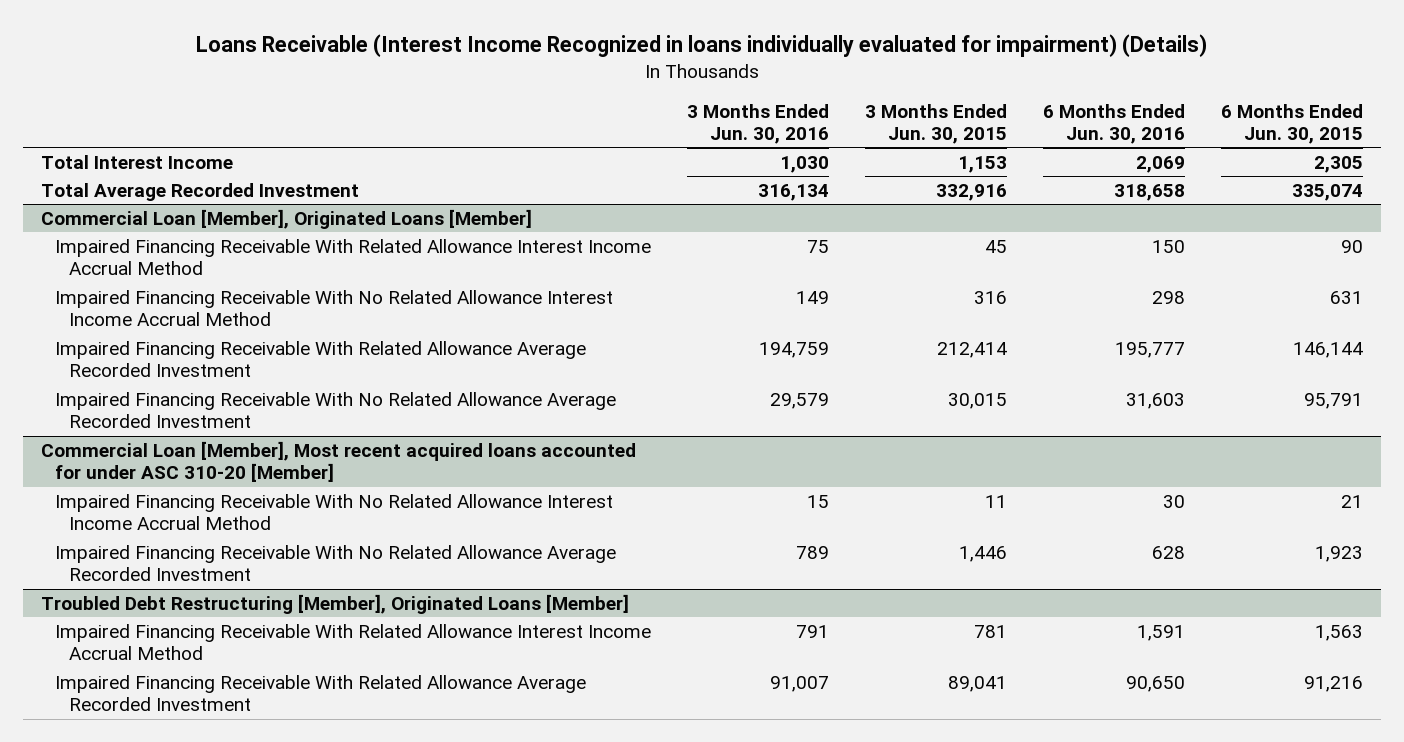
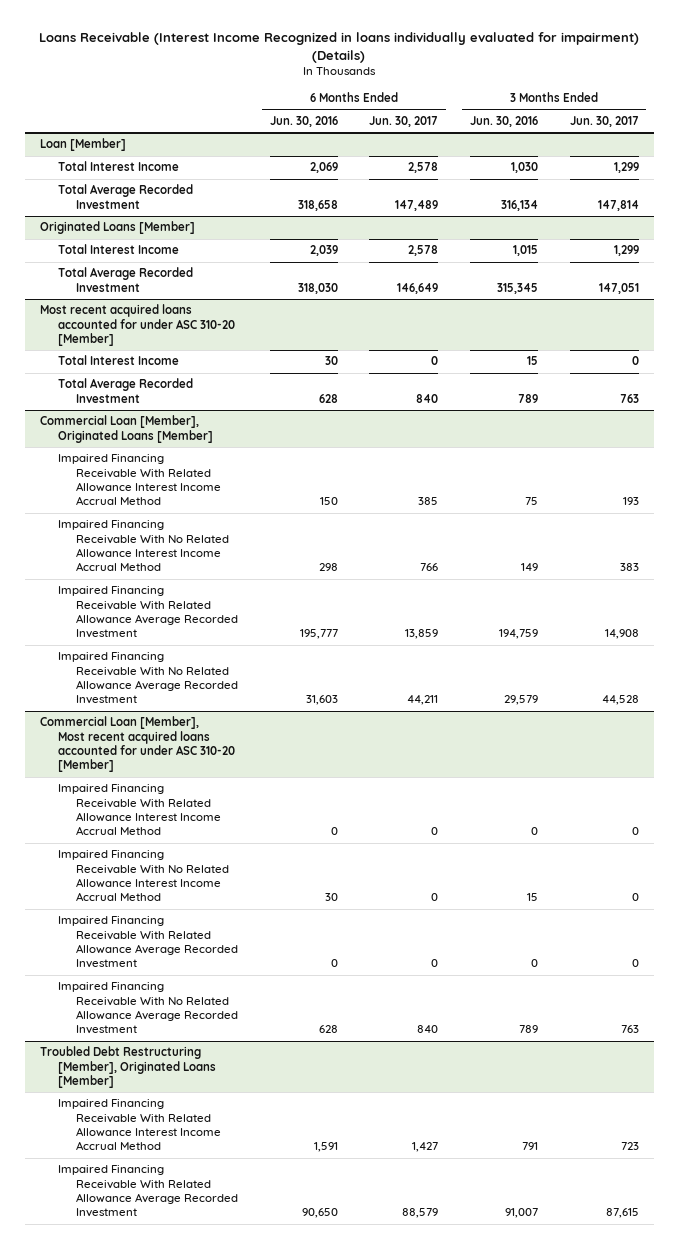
[864,103,1007,145] 3 Months Ended Jun. 30, 2015 -> none
[1220,103,1363,145] 6 Months Ended Jun. 30, 2015 -> none
none -> [369,115,439,127] Jun. 30, 2017
none -> [569,115,639,127] Jun. 30, 2017
none -> [40,138,127,152] Loan [Member]
none -> [40,221,196,235] Originated Loans [Member]
none -> [58,244,180,255] Total Interest Income
none -> [58,267,194,292] Total Average Recorded Investment
none -> [40,304,236,346] Most recent acquired loans accounted for under ASC 310-20 [Member]
none -> [58,355,180,366] Total Interest Income
none -> [58,378,194,403] Total Average Recorded Investment
none -> [58,784,222,836] Impaired Financing Receivable With Related Allowance Interest Income Accrual Method
none -> [58,916,239,969] Impaired Financing Receivable With Related Allowance Average Recorded Investment

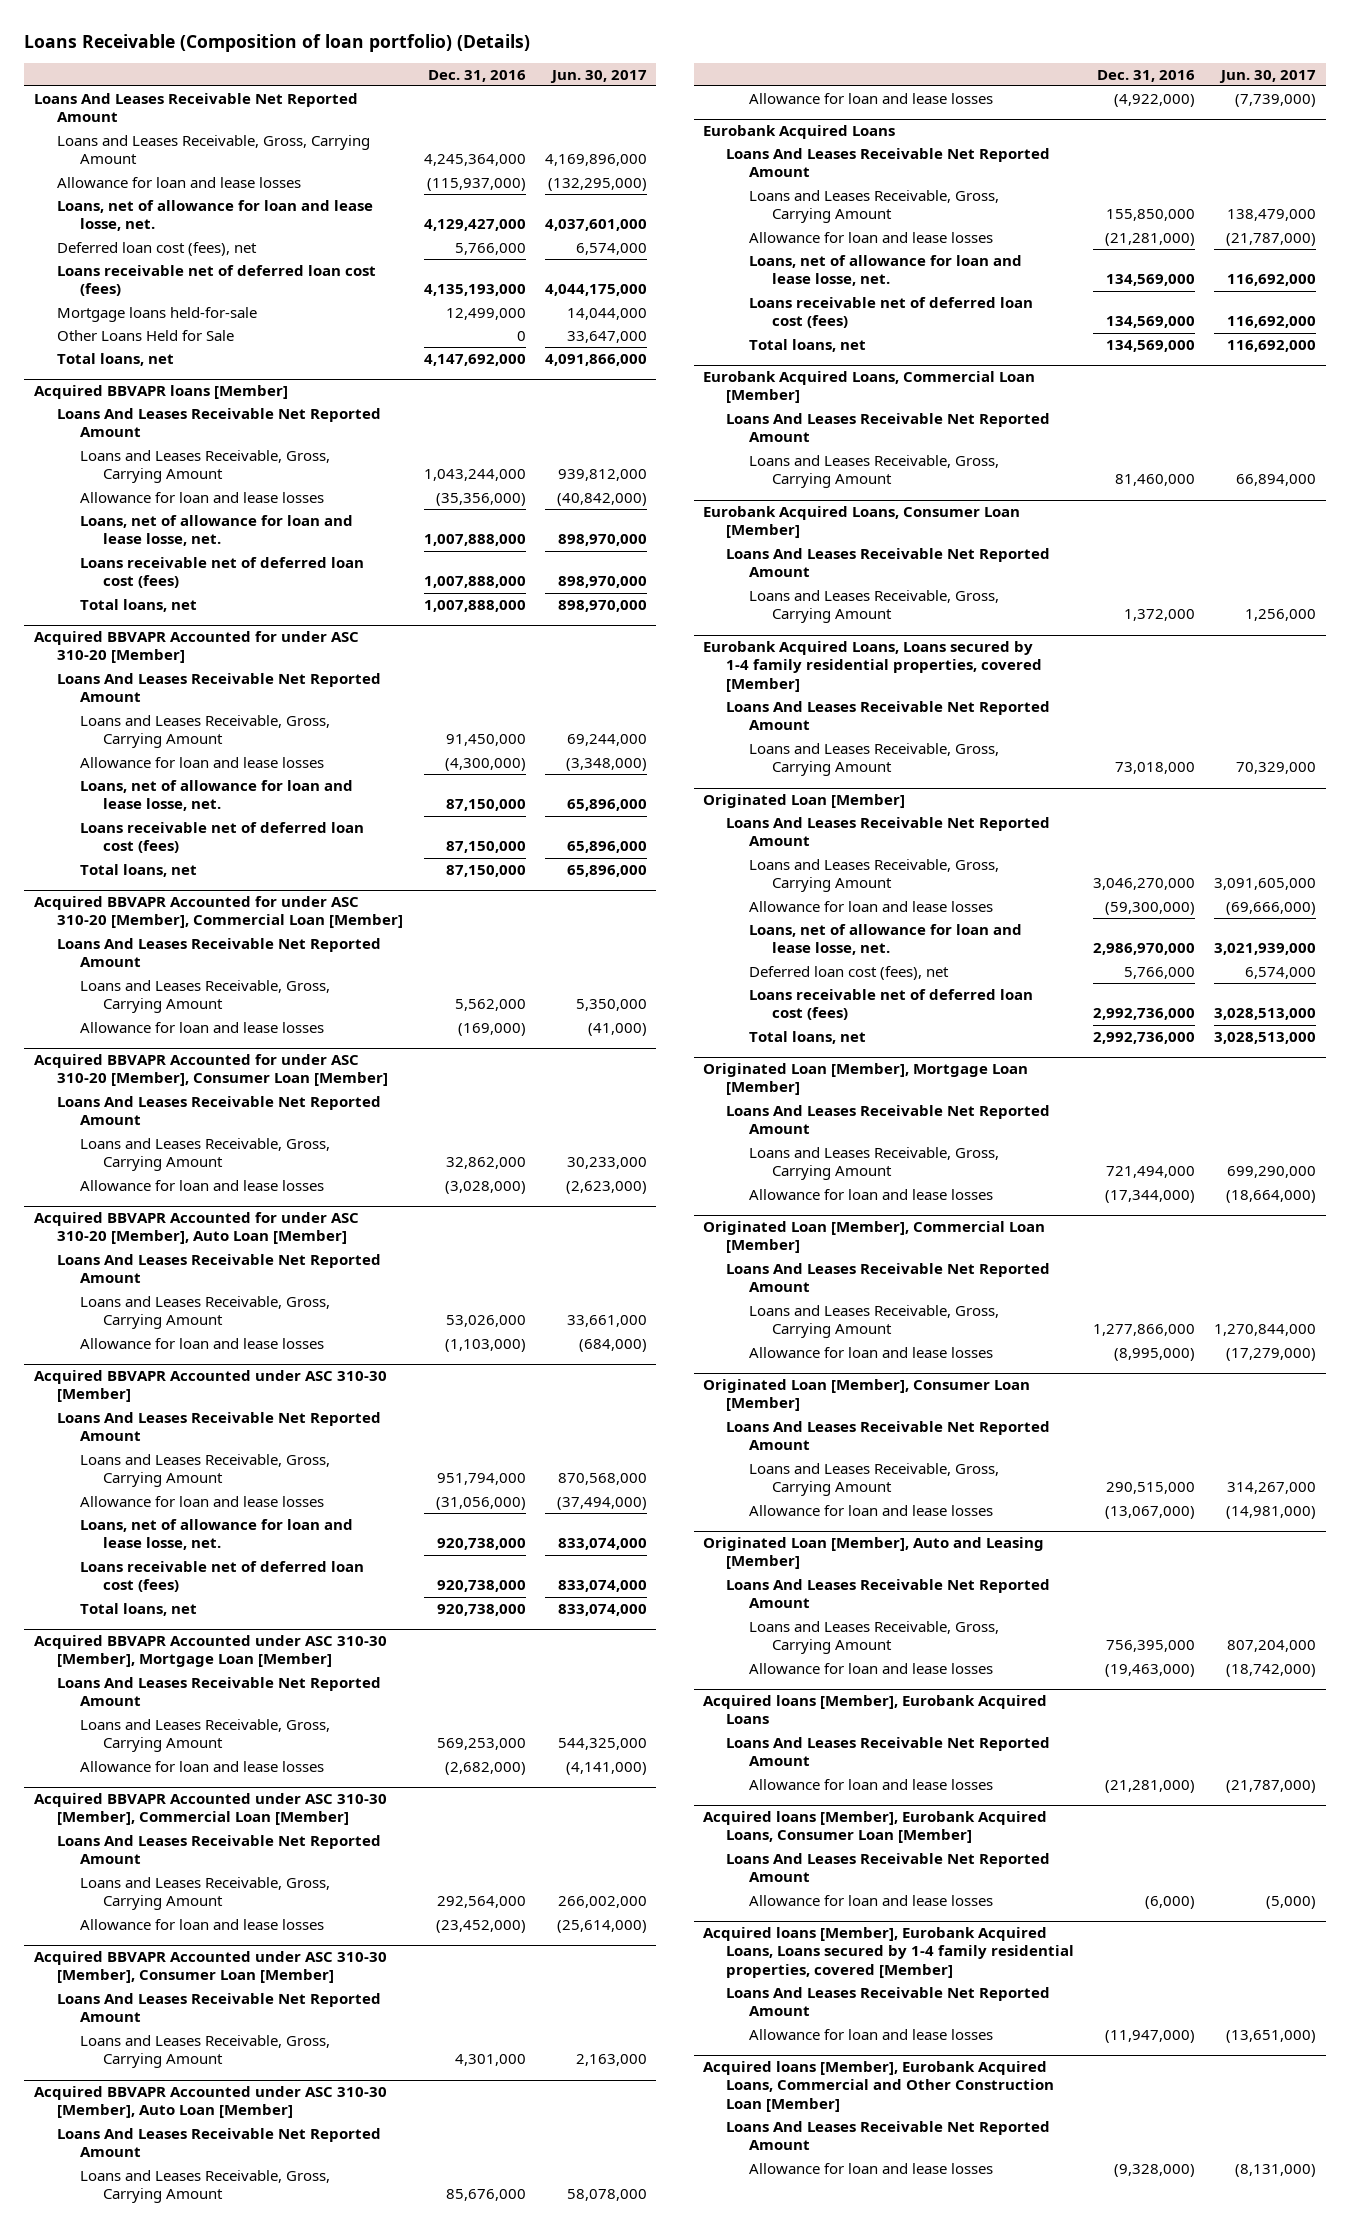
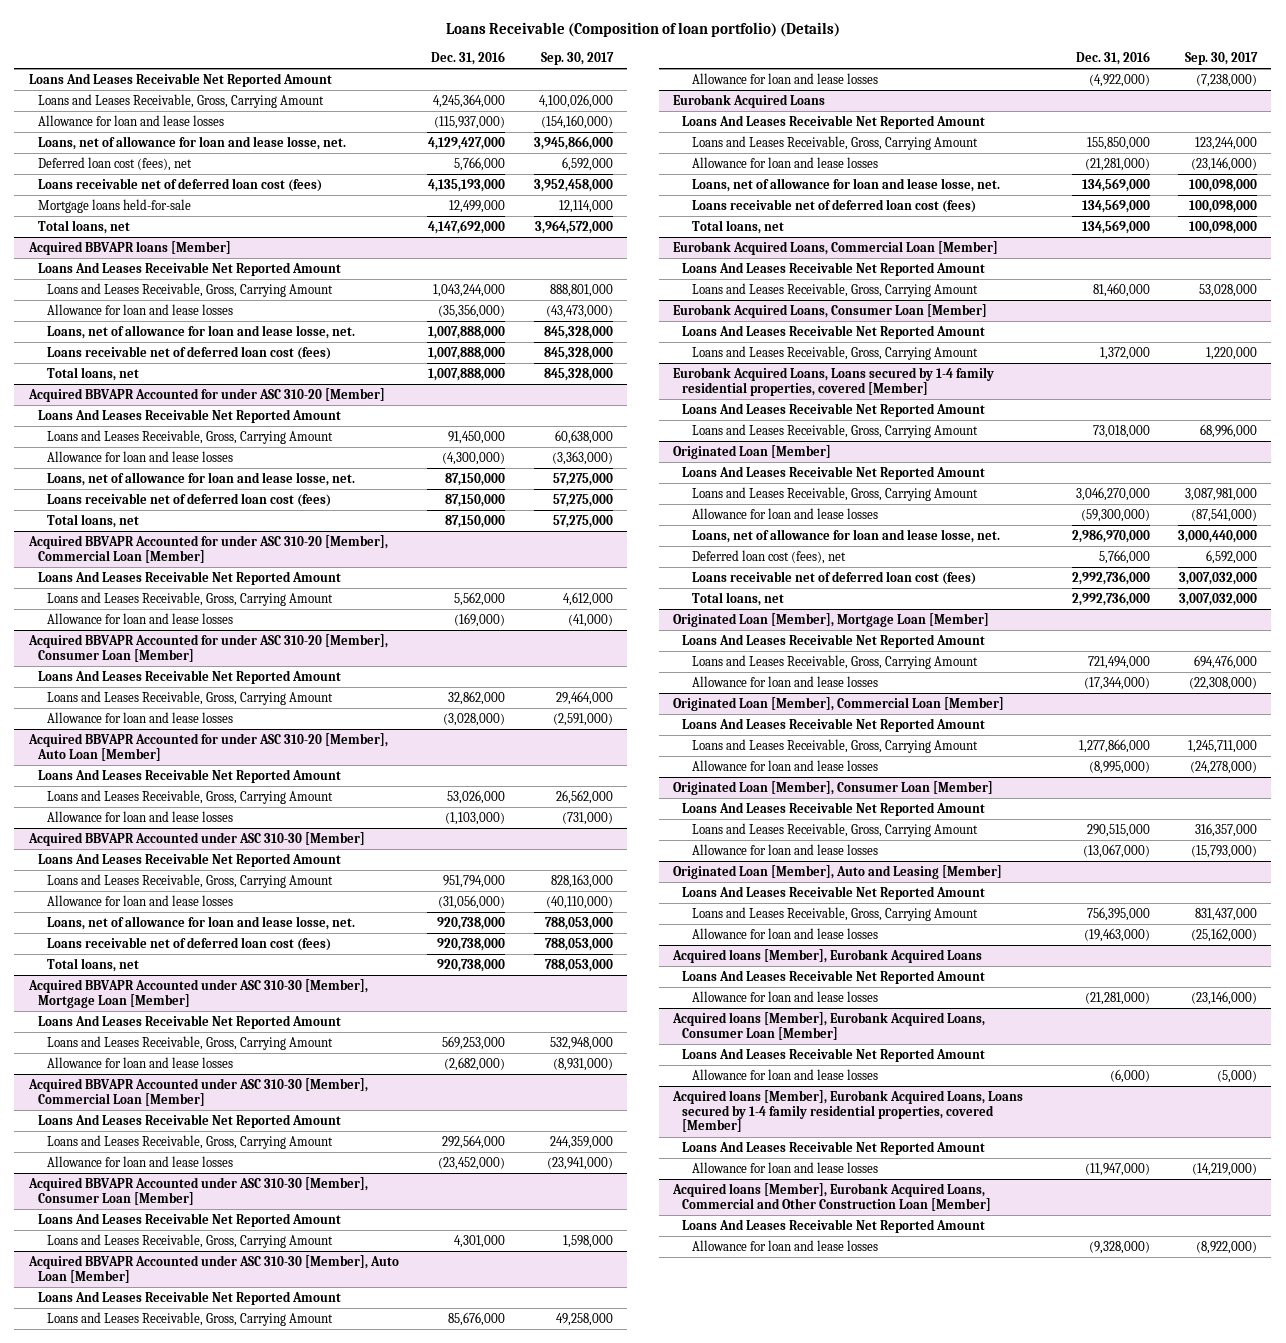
[549,69,647,83] Jun. 30, 2017 -> none
none -> [540,51,614,65] Sep. 30, 2017
[56,330,234,342] Other Loans Held for Sale -> none

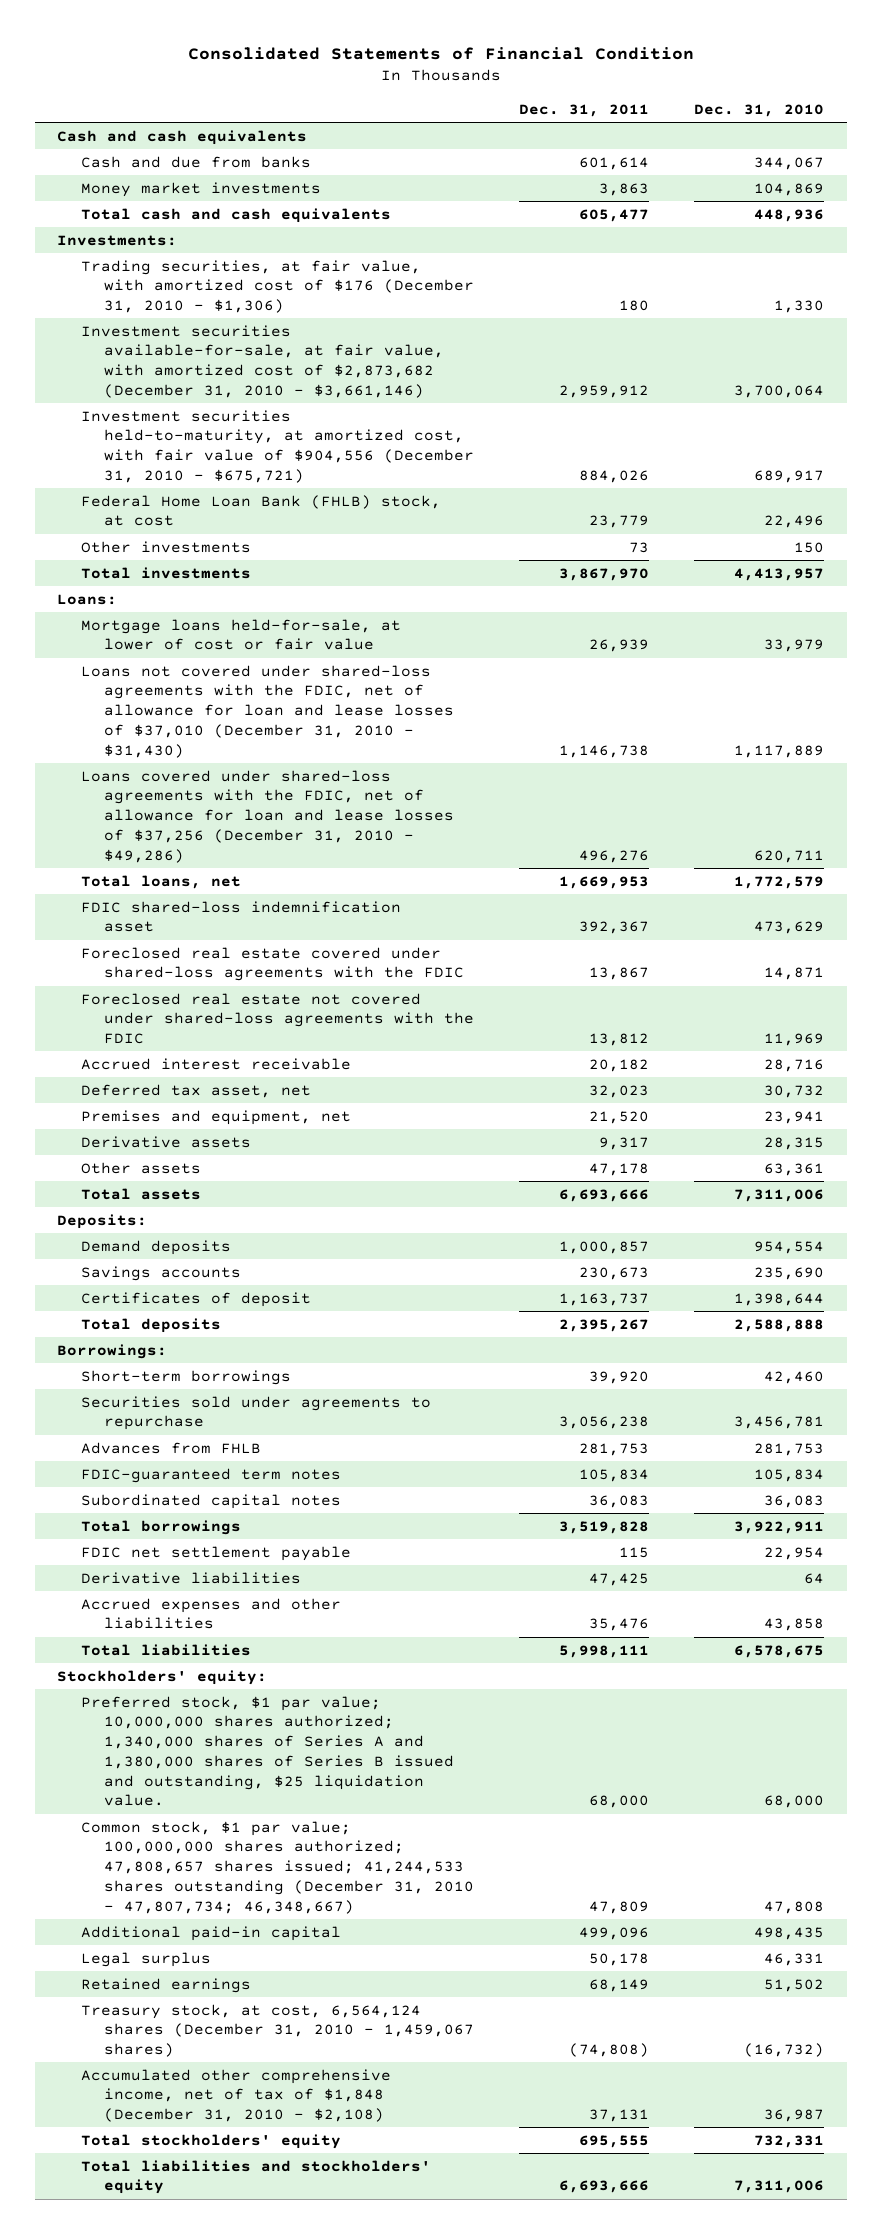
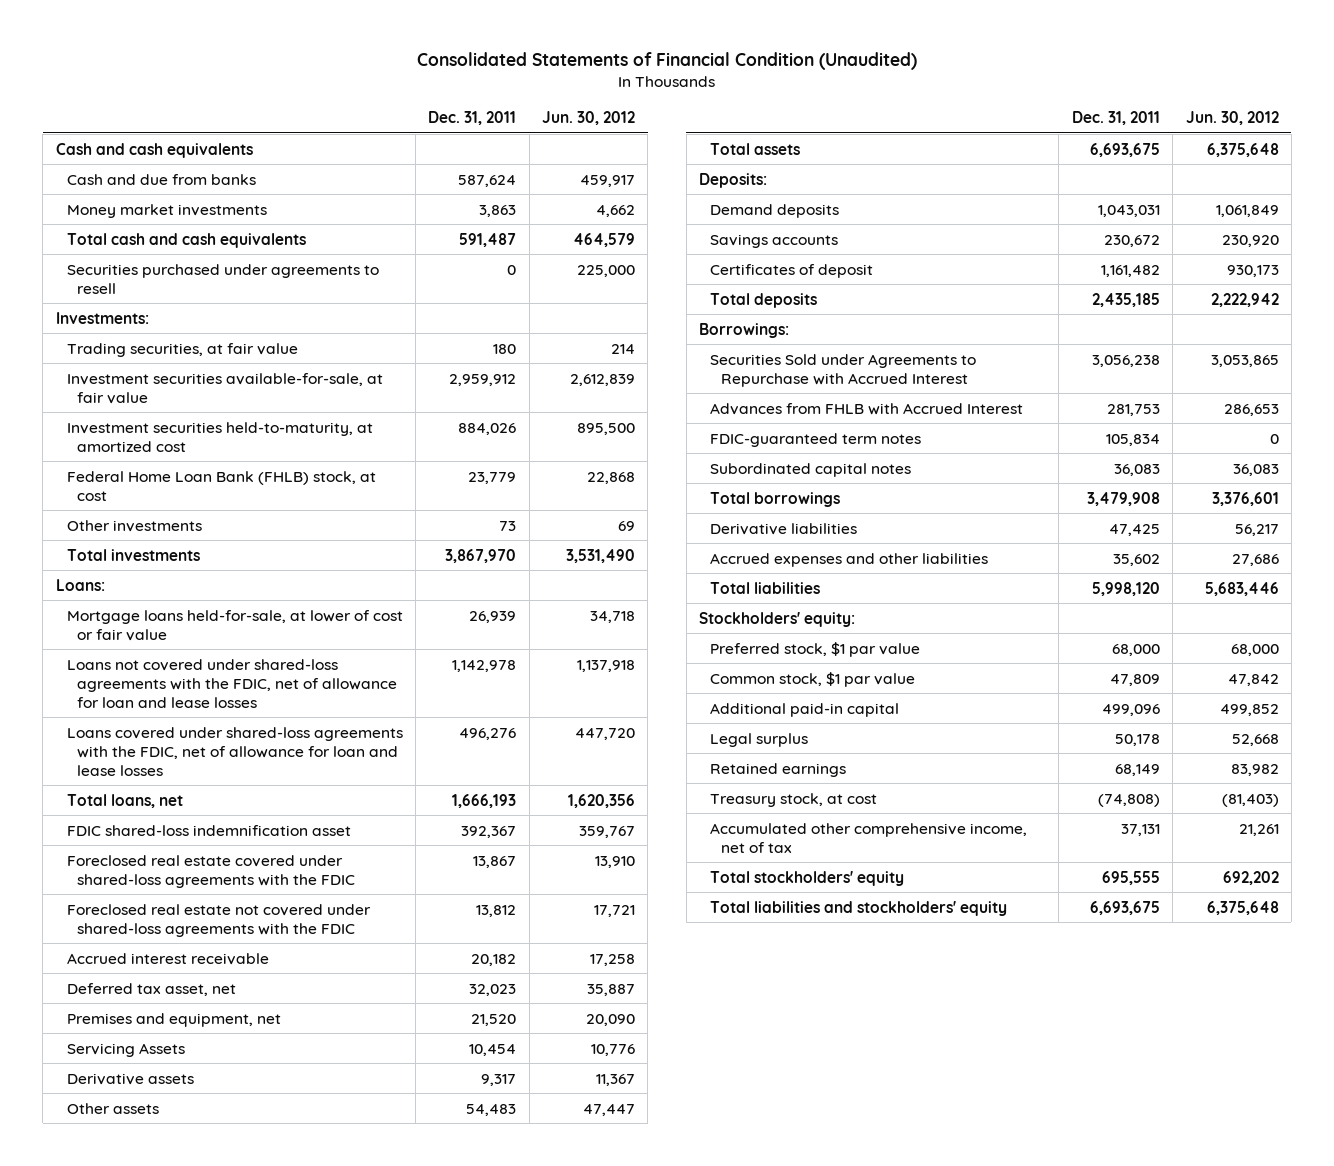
[187,47,694,61] Consolidated Statements of Financial Condition -> [417,52,918,71] Consolidated Statements of Financial Condition (Unaudited)
[694,103,825,117] Dec. 31, 2010 -> none
none -> [542,110,636,125] Jun. 30, 2012
[579,156,650,170] 601,614 -> [458,174,517,187] 587,624
[579,208,650,222] 605,477 -> [459,232,517,247] 591,487
none -> [66,263,379,294] Securities purchased under agreements to resell
[80,259,475,314] Trading securities, at fair value, with amortized cost of $176 (December 31, 2010 - $1,306) -> [66,342,298,357] Trading securities, at fair value
[80,324,445,398] Investment securities available-for-sale, at fair value, with amortized cost of $2,873,682 (December 31, 2010 - $3,661,146) -> [66,372,383,404] Investment securities available-for-sale, at fair value
[80,409,475,483] Investment securities held-to-maturity, at amortized cost, with fair value of $904,556 (December 31, 2010 - $675,721) -> [66,421,373,452] Investment securities held-to-maturity, at amortized cost
[80,664,455,758] Loans not covered under shared-loss agreements with the FDIC, net of allowance for loan and lease losses of $37,010 (December 31, 2010 - $31,430) -> [66,658,398,708] Loans not covered under shared-loss agreements with the FDIC, net of allowance for loan and lease losses
[559,744,650,758] 1,146,738 -> [452,659,517,672] 1,142,978
[80,769,455,863] Loans covered under shared-loss agreements with the FDIC, net of allowance for loan and lease losses of $37,256 (December 31, 2010 - $49,286) -> [66,726,403,776] Loans covered under shared-loss agreements with the FDIC, net of allowance for loan and lease losses
[559,875,650,889] 1,669,953 -> [452,793,517,808] 1,666,193
none -> [66,1042,185,1057] Servicing Assets
[589,1162,650,1176] 47,178 -> [466,1103,517,1116] 54,483
[559,1188,650,1202] 6,693,666 -> [1089,142,1160,157] 6,693,675
[559,1240,650,1254] 1,000,857 -> [1097,204,1160,217] 1,043,031
[579,1266,650,1280] 230,673 -> [1103,234,1160,247] 230,672
[559,1292,650,1306] 1,163,737 -> [1100,264,1160,277] 1,161,482
[559,1318,650,1332] 2,395,267 -> [1091,292,1160,307] 2,435,185
[80,1369,291,1385] Short-term borrowings -> none
[80,1395,431,1431] Securities sold under agreements to repurchase -> [709,353,976,387] Securities Sold under Agreements to Repurchase with Accrued Interest
[80,1441,261,1454] Advances from FHLB -> [709,402,1023,415] Advances from FHLB with Accrued Interest
[80,1545,351,1561] FDIC net settlement payable -> none
[559,1520,650,1534] 3,519,828 -> [1086,491,1160,506] 3,479,908
[589,1618,650,1632] 35,476 -> [1112,553,1160,566] 35,602
[559,1644,650,1658] 5,998,111 -> [1091,581,1160,596] 5,998,120
[80,1695,455,1807] Preferred stock, $1 par value; 10,000,000 shares authorized; 1,340,000 shares of Series A and 1,380,000 shares of Series B issued and outstanding, $25 liquidation value. -> [709,641,920,657] Preferred stock, $1 par value
[80,1820,475,1914] Common stock, $1 par value; 100,000,000 shares authorized; 47,808,657 shares issued; 41,244,533 shares outstanding (December 31, 2010 - 47,807,734; 46,348,667) -> [709,671,915,687] Common stock, $1 par value
[80,2003,475,2058] Treasury stock, at cost, 6,564,124 shares (December 31, 2010 - 1,459,067 shares) -> [709,792,877,807] Treasury stock, at cost
[80,2068,391,2123] Accumulated other comprehensive income, net of tax of $1,848 (December 31, 2010 - $2,108) -> [709,822,1027,853] Accumulated other comprehensive income, net of tax
[559,2180,650,2194] 6,693,666 -> [1089,900,1160,915] 6,693,675

